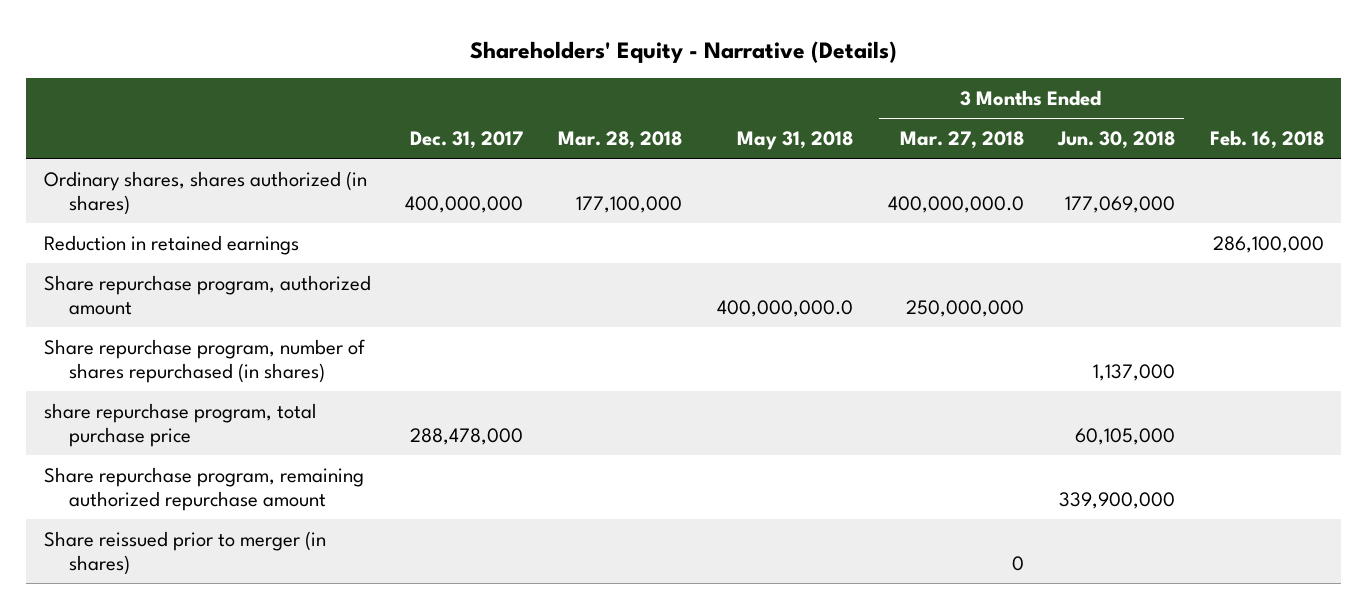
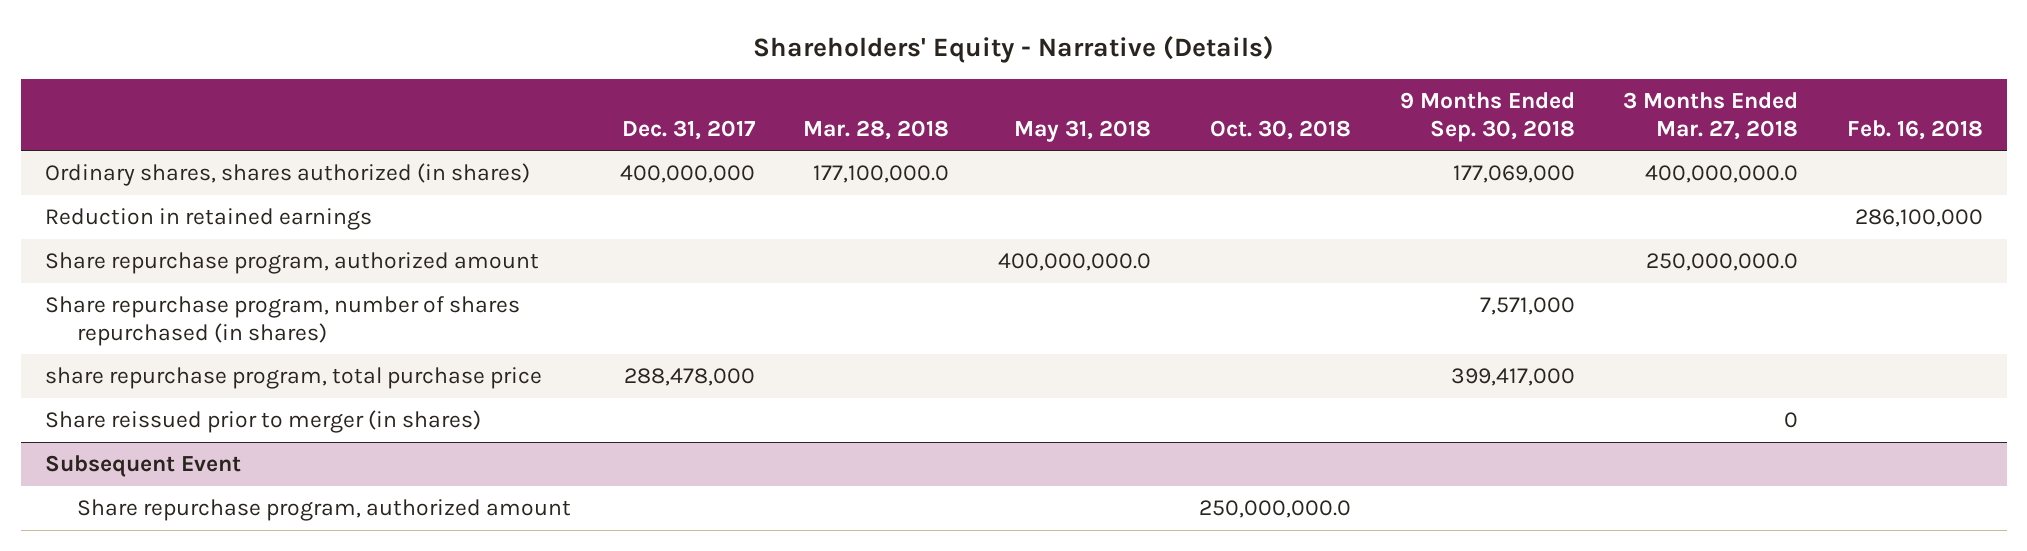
[1057,130,1176,149] Jun. 30, 2018 -> none
none -> [1210,119,1352,140] Oct. 30, 2018
none -> [1399,92,1575,142] 9 Months Ended Sep. 30, 2018
[576,195,683,213] 177,100,000 -> [813,165,950,184] 177,100,000.0
[905,299,1024,317] 250,000,000 -> [1646,253,1799,272] 250,000,000.0
[43,466,364,511] Share repurchase program, remaining authorized repurchase amount -> none
none -> [44,455,241,478] Subsequent Event
none -> [77,499,572,522] Share repurchase program, authorized amount

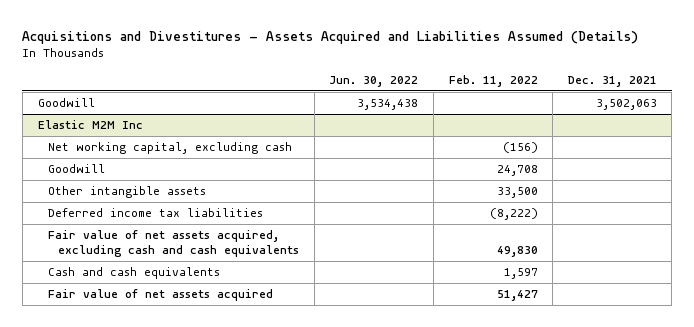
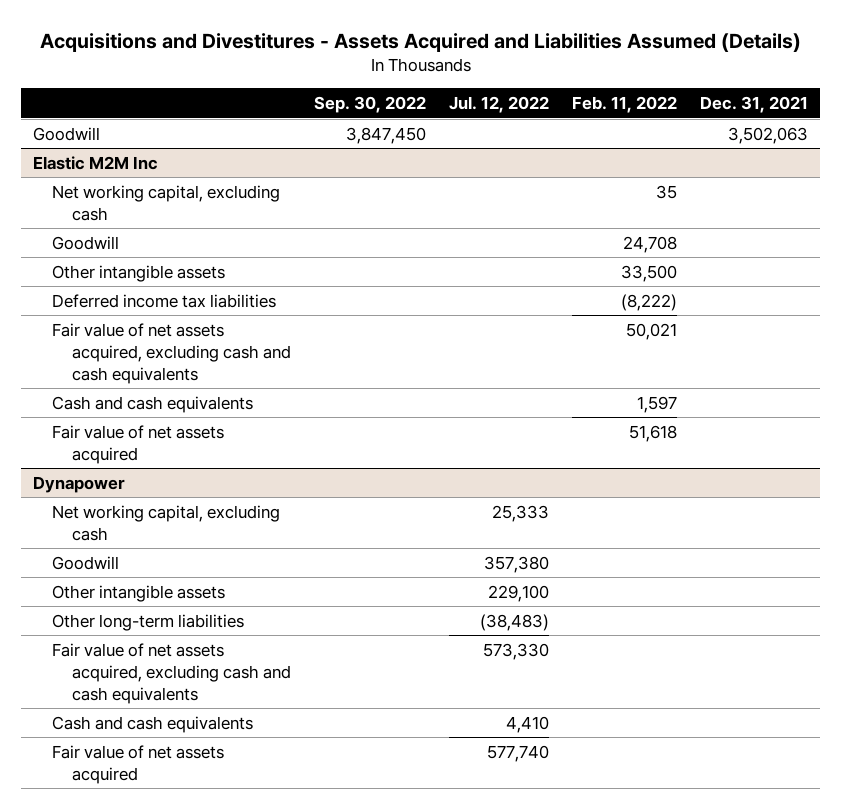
[329,75,419,87] Jun. 30, 2022 -> none
none -> [314,96,427,114] Sep. 30, 2022
none -> [449,96,550,114] Jul. 12, 2022
[502,142,538,154] (156) -> [656,184,678,199] 35
[496,246,538,258] 49,830 -> [626,322,678,340] 50,021
[496,290,538,302] 51,427 -> [629,424,678,442] 51,618
none -> [32,475,125,493] Dynapower
none -> [52,504,281,541] Net working capital, excluding cash
none -> [52,555,120,570] Goodwill
none -> [52,584,226,602] Other intangible assets
none -> [52,613,245,631] Other long-term liabilities
none -> [52,642,292,704] Fair value of net assets acquired, excluding cash and cash equivalents
none -> [52,715,254,733] Cash and cash equivalents
none -> [52,744,225,784] Fair value of net assets acquired

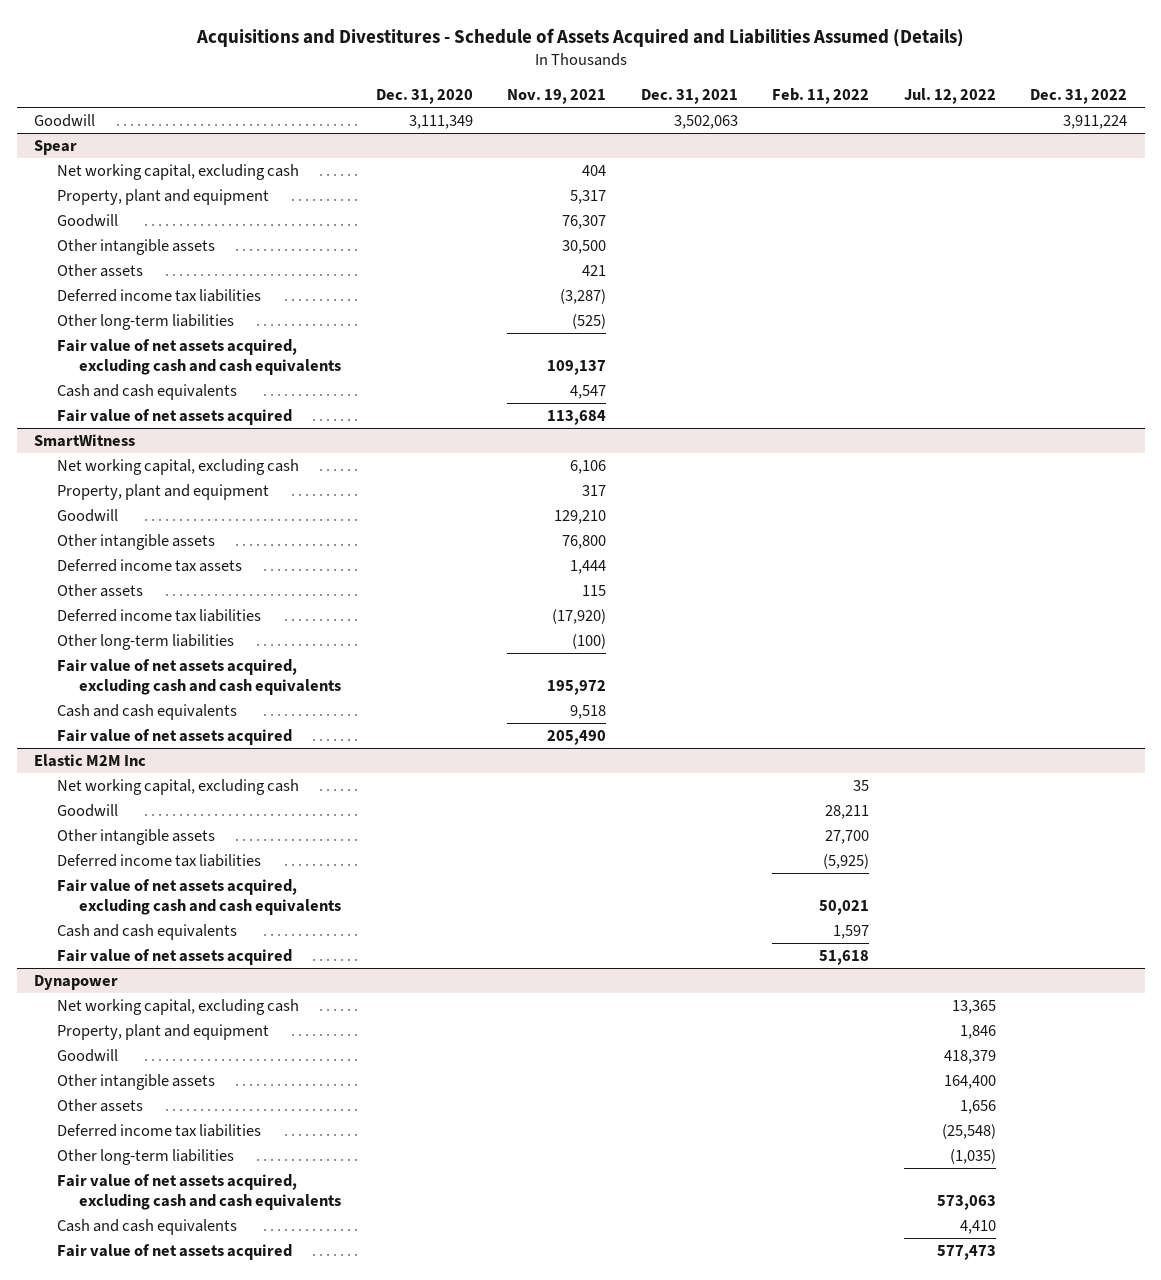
[39,32,801,52] Acquisitions and Divestitures - Assets Acquired and Liabilities Assumed (Details) -> [195,27,964,47] Acquisitions and Divestitures - Schedule of Assets Acquired and Liabilities Assumed (Details)
[314,96,427,114] Sep. 30, 2022 -> none
none -> [375,89,473,105] Dec. 31, 2020
none -> [507,89,607,105] Nov. 19, 2021
none -> [1030,89,1128,105] Dec. 31, 2022
none -> [34,140,78,156] Spear
none -> [56,164,299,181] Net working capital, excluding cash
none -> [56,189,269,206] Property, plant and equipment
none -> [56,214,118,228] Goodwill
none -> [56,239,215,256] Other intangible assets
none -> [56,264,143,278] Other assets
none -> [56,289,261,303] Deferred income tax liabilities
none -> [56,314,234,331] Other long-term liabilities
none -> [56,339,342,375] Fair value of net assets acquired, excluding cash and cash equivalents
none -> [56,384,237,401] Cash and cash equivalents
none -> [56,409,292,426] Fair value of net assets acquired
none -> [34,434,136,448] SmartWitness
none -> [56,459,299,476] Net working capital, excluding cash
none -> [56,484,269,501] Property, plant and equipment
none -> [56,509,118,523] Goodwill
none -> [56,534,215,551] Other intangible assets
none -> [56,559,242,573] Deferred income tax assets
none -> [56,584,143,598] Other assets
none -> [56,609,261,623] Deferred income tax liabilities
none -> [56,634,234,651] Other long-term liabilities
none -> [56,659,342,695] Fair value of net assets acquired, excluding cash and cash equivalents
none -> [56,704,237,721] Cash and cash equivalents
none -> [56,729,292,746] Fair value of net assets acquired
[623,235,678,253] 24,708 -> [825,805,870,820] 28,211
[621,264,678,282] 33,500 -> [825,830,870,845] 27,700
[621,293,678,311] (8,222) -> [823,854,870,870] (5,925)
[492,504,550,522] 25,333 -> [951,1000,996,1015] 13,365
none -> [56,1024,269,1041] Property, plant and equipment
[484,555,550,573] 357,380 -> [943,1050,996,1065] 418,379
[488,584,550,602] 229,100 -> [943,1075,996,1090] 164,400
none -> [56,1099,143,1113] Other assets
none -> [56,1124,261,1138] Deferred income tax liabilities
[480,613,550,631] (38,483) -> [949,1149,996,1165] (1,035)
[483,642,550,660] 573,330 -> [936,1194,996,1210] 573,063
[487,744,550,762] 577,740 -> [936,1245,996,1261] 577,473

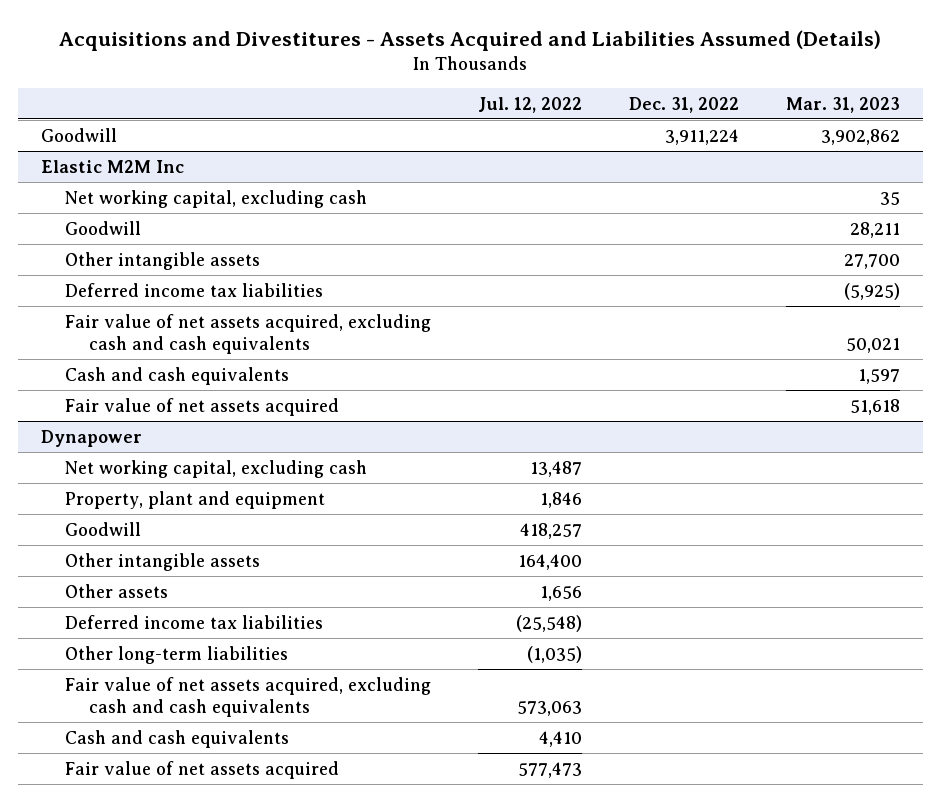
[195,27,964,47] Acquisitions and Divestitures - Schedule of Assets Acquired and Liabilities Assumed (Details) -> [59,29,882,51] Acquisitions and Divestitures - Assets Acquired and Liabilities Assumed (Details)
[375,89,473,105] Dec. 31, 2020 -> none
[507,89,607,105] Nov. 19, 2021 -> none
[640,89,738,105] Dec. 31, 2021 -> none
[772,88,870,105] Feb. 11, 2022 -> none
none -> [785,96,900,113] Mar. 31, 2023
[34,140,78,156] Spear -> none
[56,164,299,181] Net working capital, excluding cash -> none
[56,189,269,206] Property, plant and equipment -> none
[56,214,118,228] Goodwill -> none
[56,239,215,256] Other intangible assets -> none
[56,264,143,278] Other assets -> none
[56,289,261,303] Deferred income tax liabilities -> none
[56,314,234,331] Other long-term liabilities -> none
[56,339,342,375] Fair value of net assets acquired, excluding cash and cash equivalents -> none
[56,384,237,401] Cash and cash equivalents -> none
[56,409,292,426] Fair value of net assets acquired -> none
[34,434,136,448] SmartWitness -> none
[56,459,299,476] Net working capital, excluding cash -> none
[56,484,269,501] Property, plant and equipment -> none
[56,509,118,523] Goodwill -> none
[56,534,215,551] Other intangible assets -> none
[56,559,242,573] Deferred income tax assets -> none
[56,584,143,598] Other assets -> none
[56,609,261,623] Deferred income tax liabilities -> none
[56,634,234,651] Other long-term liabilities -> none
[56,659,342,695] Fair value of net assets acquired, excluding cash and cash equivalents -> none
[56,704,237,721] Cash and cash equivalents -> none
[56,729,292,746] Fair value of net assets acquired -> none
[951,1000,996,1015] 13,365 -> [529,460,582,477] 13,487
[943,1050,996,1065] 418,379 -> [519,522,582,539] 418,257

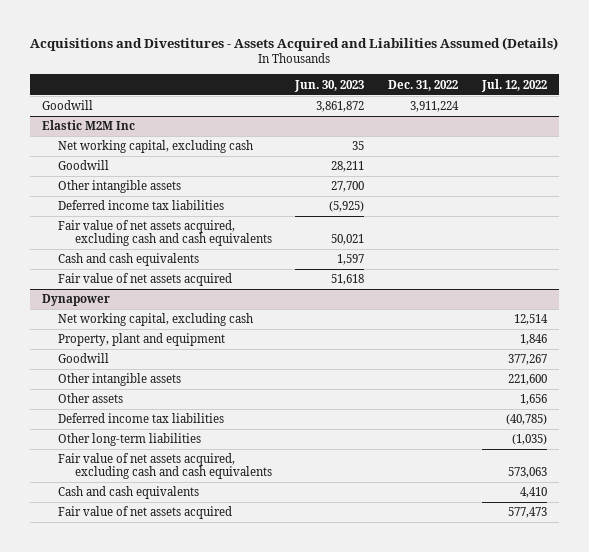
[785,96,900,113] Mar. 31, 2023 -> none
none -> [294,79,365,92] Jun. 30, 2023
[529,460,582,477] 13,487 -> [513,314,548,326] 12,514
[519,522,582,539] 418,257 -> [507,354,547,366] 377,267
[517,553,582,570] 164,400 -> [507,374,547,386] 221,600
[515,614,582,632] (25,548) -> [505,414,547,426] (40,785)

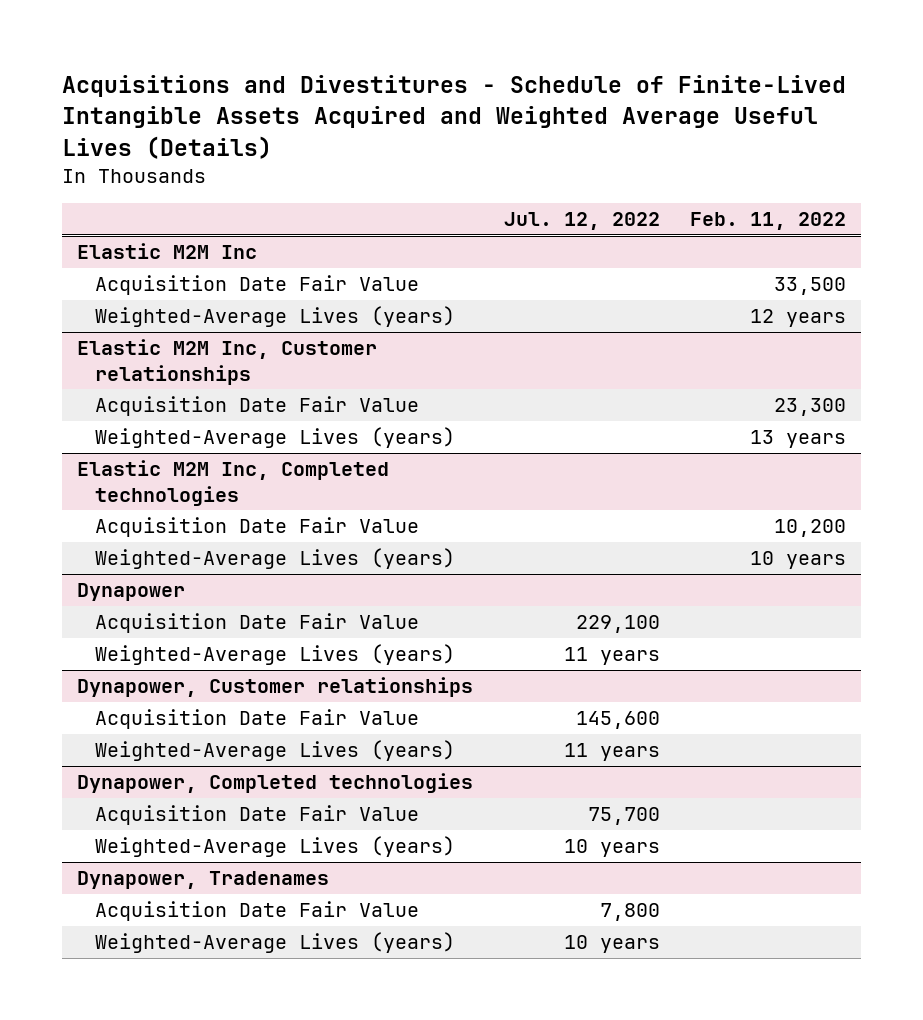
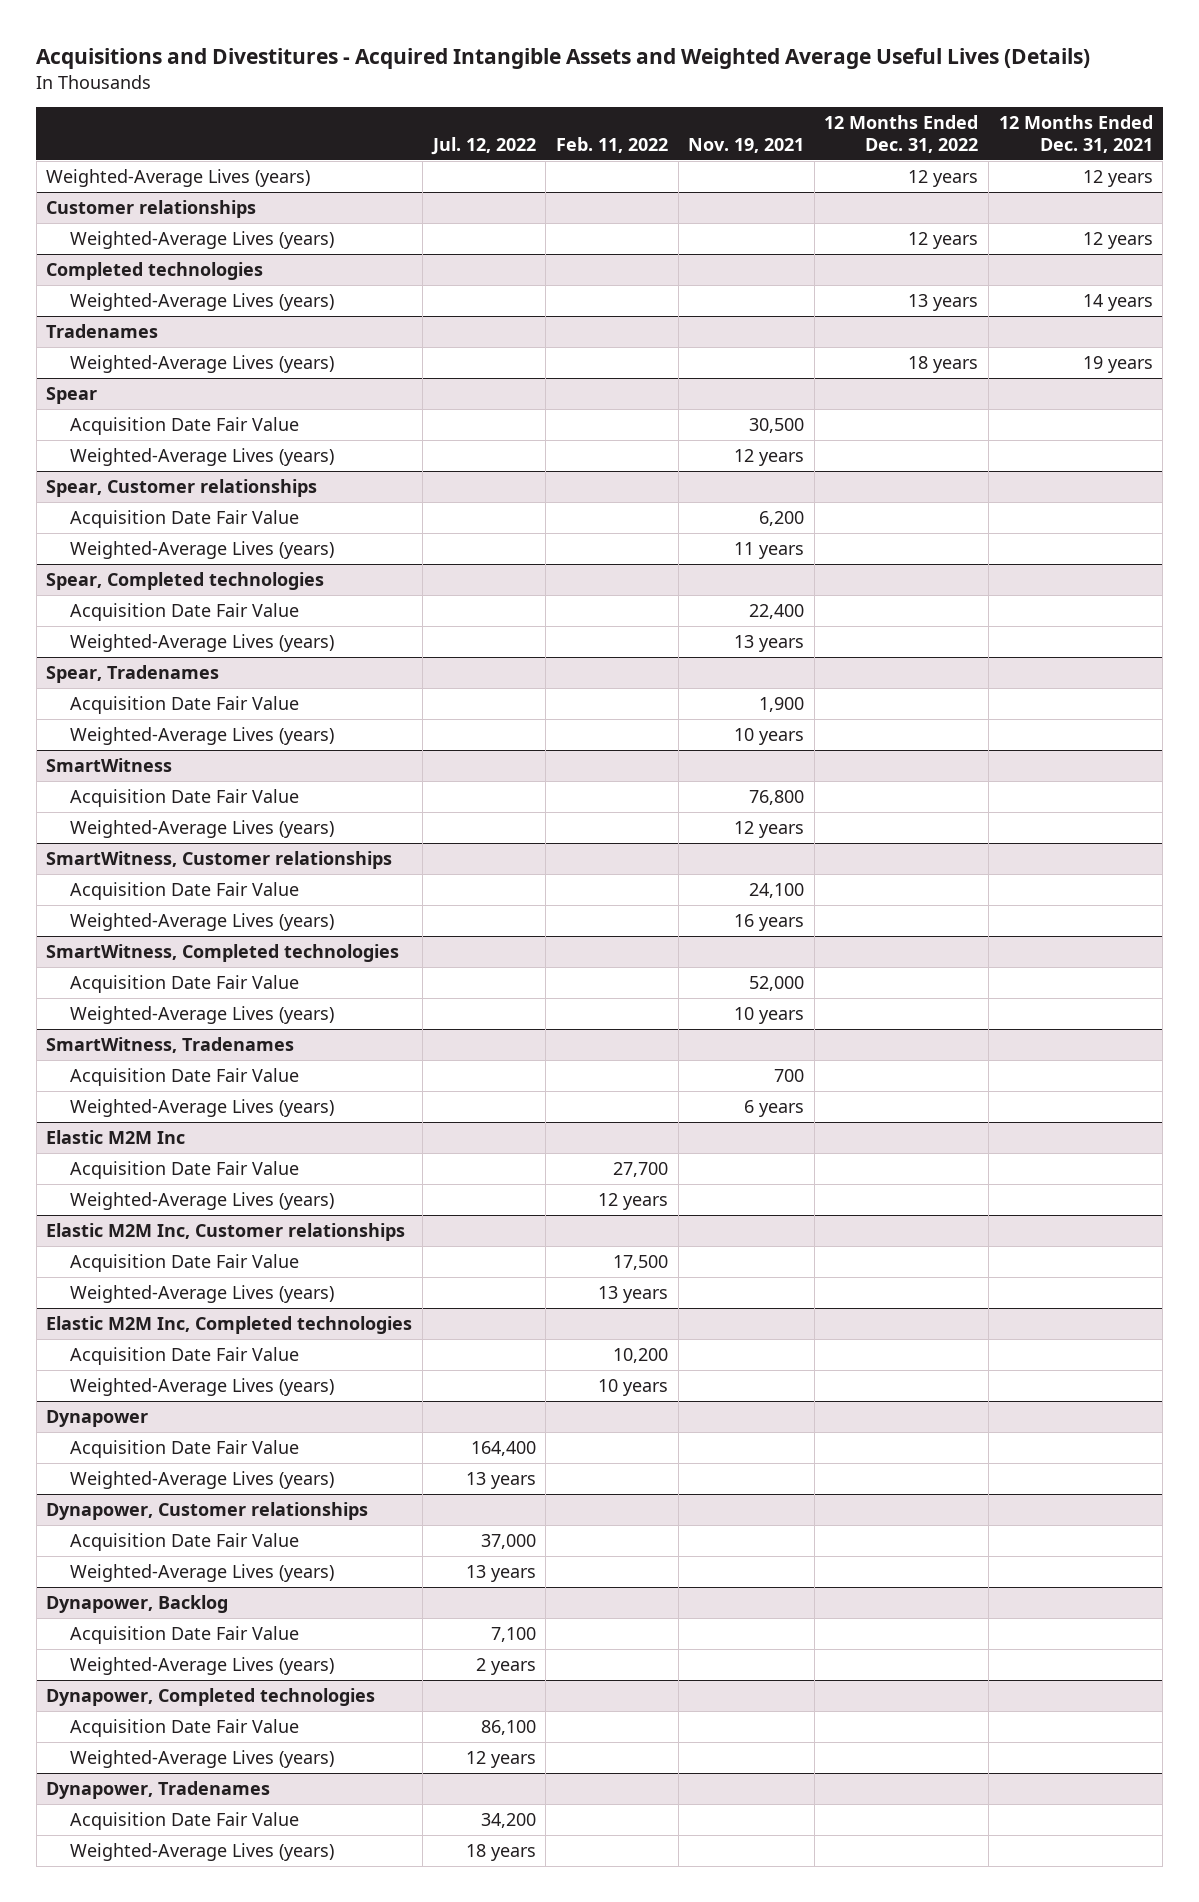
[61,75,846,159] Acquisitions and Divestitures - Schedule of Finite-Lived Intangible Assets Acquired and Weighted Average Useful Lives (Details) -> [36,48,1091,70] Acquisitions and Divestitures - Acquired Intangible Assets and Weighted Average Useful Lives (Details)
none -> [688,137,805,153] Nov. 19, 2021
none -> [824,114,979,153] 12 Months Ended Dec. 31, 2022
none -> [998,114,1153,153] 12 Months Ended Dec. 31, 2021
none -> [46,168,311,187] Weighted-Average Lives (years)
none -> [46,199,257,218] Customer relationships
none -> [70,230,335,249] Weighted-Average Lives (years)
none -> [46,261,264,280] Completed technologies
none -> [70,292,335,311] Weighted-Average Lives (years)
none -> [46,323,159,338] Tradenames
none -> [70,354,335,373] Weighted-Average Lives (years)
none -> [46,386,98,404] Spear
none -> [70,416,300,435] Acquisition Date Fair Value
none -> [70,447,335,466] Weighted-Average Lives (years)
none -> [46,478,318,497] Spear, Customer relationships
none -> [70,509,300,528] Acquisition Date Fair Value
none -> [70,540,335,559] Weighted-Average Lives (years)
none -> [46,571,325,590] Spear, Completed technologies
none -> [70,602,300,621] Acquisition Date Fair Value
none -> [70,633,335,652] Weighted-Average Lives (years)
none -> [46,664,220,683] Spear, Tradenames
none -> [70,695,300,714] Acquisition Date Fair Value
none -> [70,726,335,745] Weighted-Average Lives (years)
none -> [46,757,173,772] SmartWitness
none -> [70,788,300,807] Acquisition Date Fair Value
none -> [70,819,335,838] Weighted-Average Lives (years)
none -> [46,850,393,869] SmartWitness, Customer relationships
none -> [70,881,300,900] Acquisition Date Fair Value
none -> [70,912,335,931] Weighted-Average Lives (years)
none -> [46,943,400,962] SmartWitness, Completed technologies
none -> [70,974,300,993] Acquisition Date Fair Value
none -> [70,1005,335,1024] Weighted-Average Lives (years)
none -> [46,1036,295,1053] SmartWitness, Tradenames
none -> [70,1067,300,1086] Acquisition Date Fair Value
none -> [70,1098,335,1117] Weighted-Average Lives (years)
[774,277,847,296] 33,500 -> [612,1161,668,1177] 27,700
[774,398,847,417] 23,300 -> [612,1254,668,1270] 17,500
[575,615,660,634] 229,100 -> [470,1440,536,1456] 164,400
[563,647,660,666] 11 years -> [465,1471,536,1489] 13 years
[575,711,660,730] 145,600 -> [480,1533,536,1549] 37,000
[563,743,660,762] 11 years -> [465,1564,536,1582] 13 years
none -> [46,1594,229,1613] Dynapower, Backlog
none -> [70,1625,300,1644] Acquisition Date Fair Value
none -> [70,1656,335,1675] Weighted-Average Lives (years)
[587,807,660,826] 75,700 -> [480,1719,536,1735] 86,100
[563,839,660,858] 10 years -> [465,1750,536,1768] 12 years
[599,903,660,922] 7,800 -> [480,1812,536,1828] 34,200
[563,935,660,954] 10 years -> [465,1843,536,1861] 18 years

